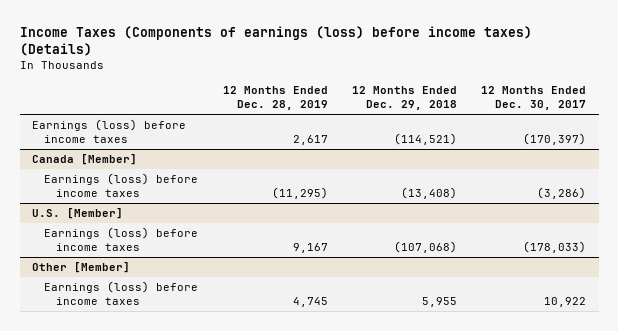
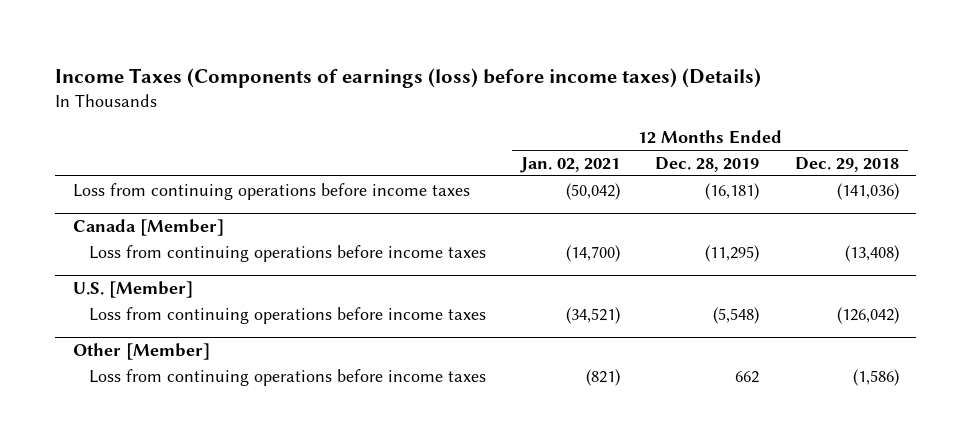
[481,86,587,111] 12 Months Ended Dec. 30, 2017 -> none
none -> [520,156,621,173] Jan. 02, 2021
[32,118,187,144] Earnings (loss) before income taxes -> [72,182,470,200] Loss from continuing operations before income taxes
[292,135,328,146] 2,617 -> [705,182,760,200] (16,181)
[394,133,458,146] (114,521) -> [836,182,899,200] (141,036)
[44,172,199,198] Earnings (loss) before income taxes -> [88,244,486,262] Loss from continuing operations before income taxes
[44,226,199,252] Earnings (loss) before income taxes -> [88,306,486,324] Loss from continuing operations before income taxes
[292,243,328,254] 9,167 -> [713,306,760,324] (5,548)
[394,241,458,254] (107,068) -> [836,306,899,324] (126,042)
[44,280,199,306] Earnings (loss) before income taxes -> [88,368,486,386] Loss from continuing operations before income taxes
[292,297,328,308] 4,745 -> [735,370,760,383] 662
[422,297,458,308] 5,955 -> [852,368,899,386] (1,586)

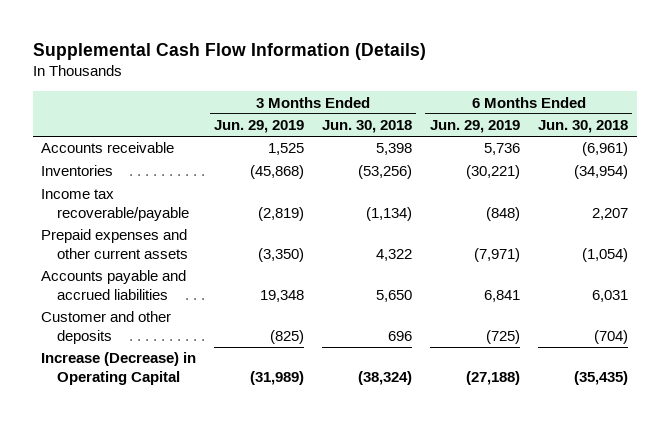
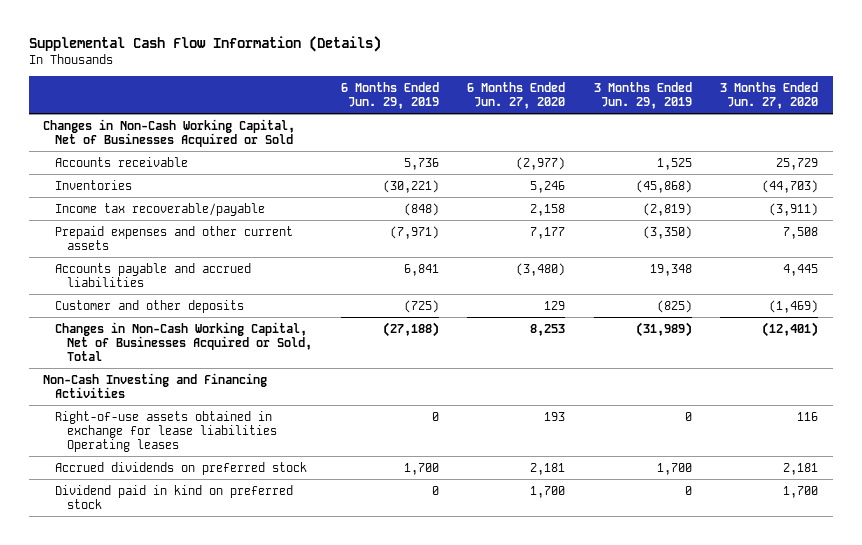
[322,120,413,134] Jun. 30, 2018 -> none
[537,120,628,134] Jun. 30, 2018 -> none
none -> [467,81,566,110] 6 Months Ended Jun. 27, 2020
none -> [720,81,819,110] 3 Months Ended Jun. 27, 2020
none -> [43,118,296,147] Changes in Non-Cash Working Capital, Net of Businesses Acquired or Sold
[41,352,197,385] Increase (Decrease) in Operating Capital -> [55,321,313,362] Changes in Non-Cash Working Capital, Net of Businesses Acquired or Sold, Total
none -> [43,372,268,398] Non-Cash Investing and Financing Activities
none -> [55,410,278,453] Right-of-use assets obtained in exchange for lease liabilities Operating leases
none -> [55,461,308,475] Accrued dividends on preferred stock
none -> [55,484,294,509] Dividend paid in kind on preferred stock

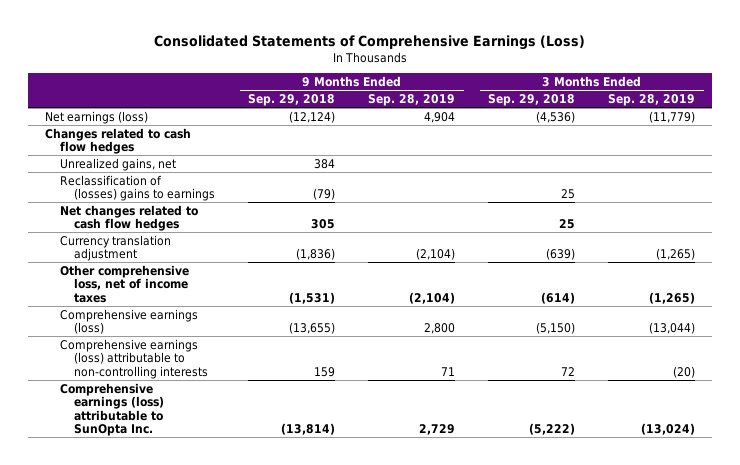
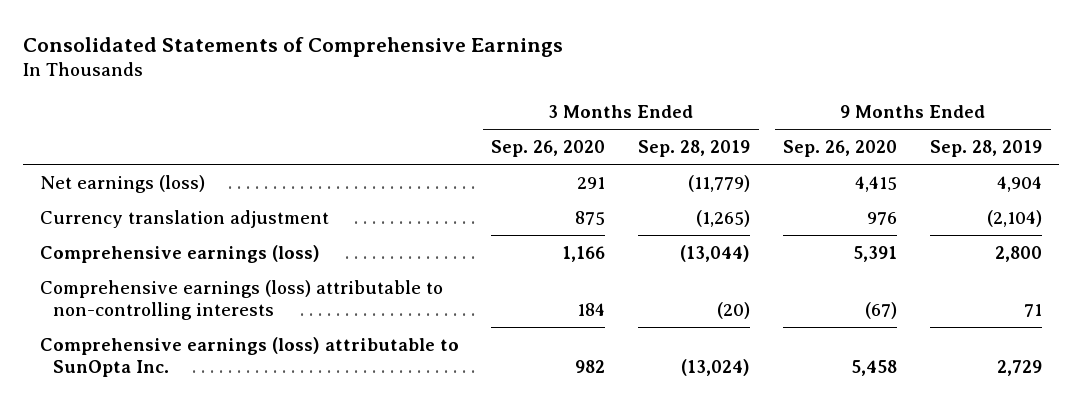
[154,35,586,51] Consolidated Statements of Comprehensive Earnings (Loss) -> [23,36,564,57] Consolidated Statements of Comprehensive Earnings
[248,94,336,107] Sep. 29, 2018 -> none
[488,94,576,107] Sep. 29, 2018 -> none
none -> [491,140,606,158] Sep. 26, 2020
none -> [783,140,898,158] Sep. 26, 2020
[44,127,191,155] Changes related to cash flow hedges -> none
[59,157,176,171] Unrealized gains, net -> none
[59,174,216,202] Reclassification of (losses) gains to earnings -> none
[59,204,198,232] Net changes related to cash flow hedges -> none
[59,264,189,303] Other comprehensive loss, net of income taxes -> none

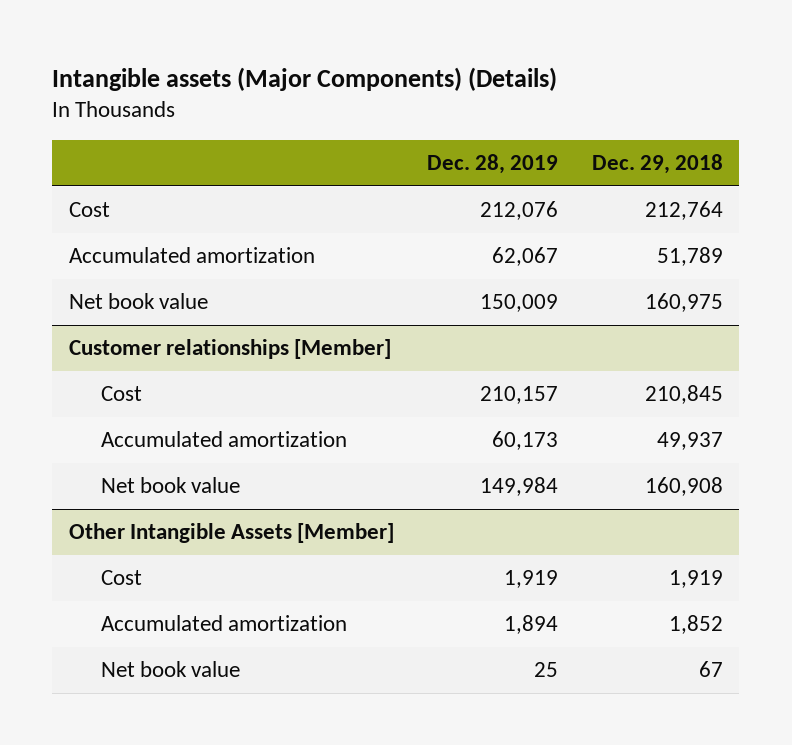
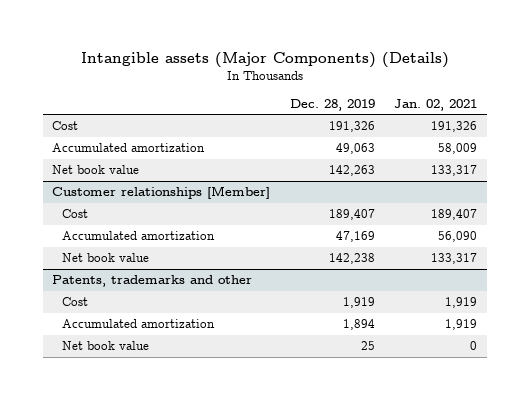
[591,154,723,175] Dec. 29, 2018 -> none
none -> [394,98,478,111] Jan. 02, 2021
[480,201,559,221] 212,076 -> [328,121,375,133] 191,326
[492,247,559,267] 62,067 -> [335,143,375,155] 49,063
[480,294,559,313] 150,009 -> [328,165,375,177] 142,263
[480,386,559,405] 210,157 -> [328,209,375,221] 189,407
[492,431,559,451] 60,173 -> [335,231,375,243] 47,169
[480,477,559,497] 149,984 -> [328,253,375,265] 142,238
[68,523,394,544] Other Intangible Assets [Member] -> [52,275,253,288] Patents, trademarks and other

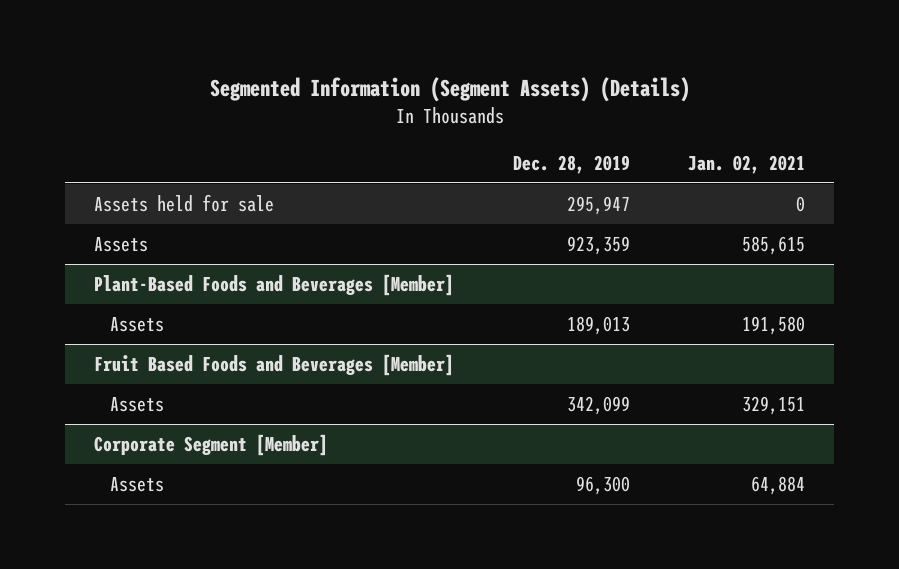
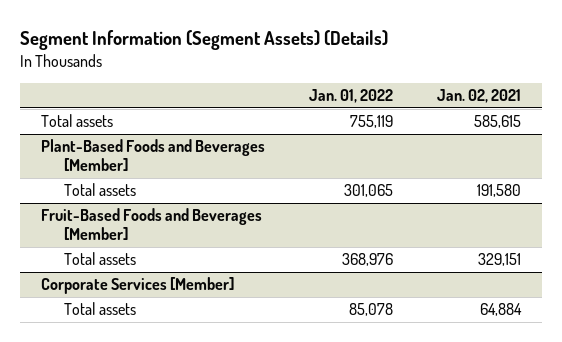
[209,77,690,103] Segmented Information (Segment Assets) (Details) -> [19,29,388,50] Segment Information (Segment Assets) (Details)
[512,154,630,174] Dec. 28, 2019 -> none
none -> [308,89,393,104] Jan. 01, 2022
[94,194,275,213] Assets held for sale -> none
[94,237,149,253] Assets -> [41,114,114,128] Total assets
[110,317,165,333] Assets -> [64,183,137,197] Total assets
[94,354,455,377] Fruit Based Foods and Beverages [Member] -> [41,208,263,241] Fruit-Based Foods and Beverages [Member]
[110,397,165,413] Assets -> [64,252,137,266] Total assets
[94,434,329,457] Corporate Segment [Member] -> [41,277,235,295] Corporate Services [Member]
[110,477,165,493] Assets -> [64,302,137,316] Total assets

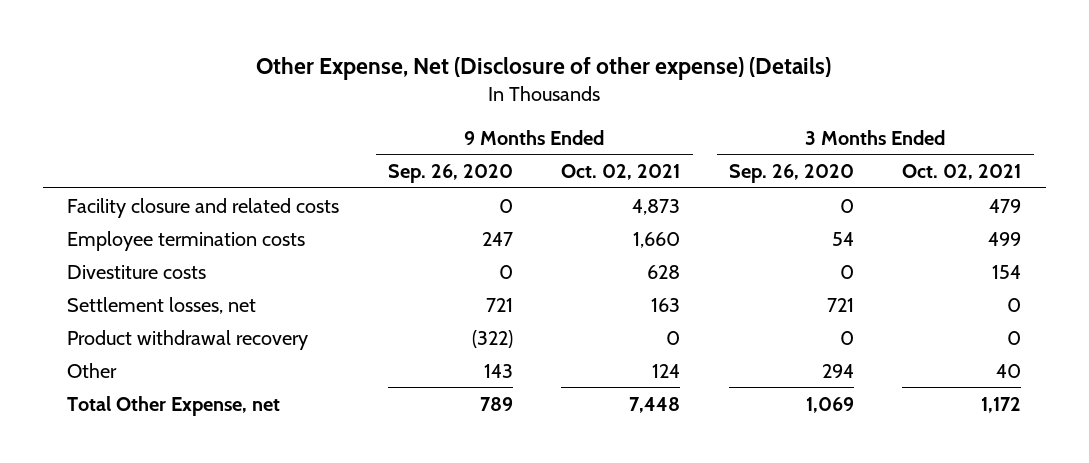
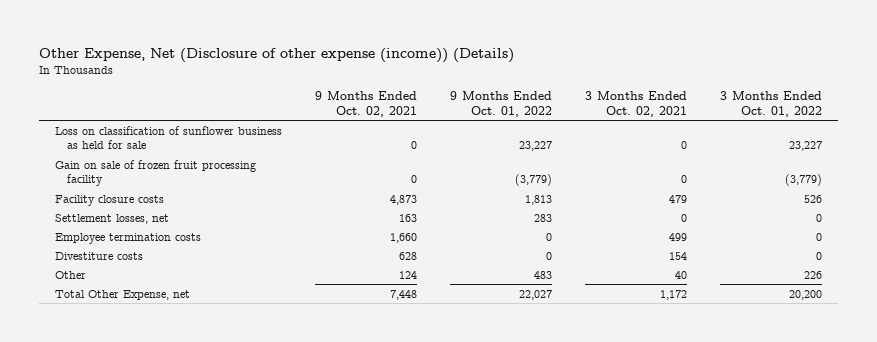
[256,57,832,81] Other Expense, Net (Disclosure of other expense) (Details) -> [39,47,515,63] Other Expense, Net (Disclosure of other expense (income)) (Details)
[387,164,513,184] Sep. 26, 2020 -> none
[728,164,854,184] Sep. 26, 2020 -> none
none -> [449,90,552,117] 9 Months Ended Oct. 01, 2022
none -> [719,90,822,117] 3 Months Ended Oct. 01, 2022
none -> [55,125,283,150] Loss on classification of sunflower business as held for sale
none -> [55,159,257,187] Gain on sale of frozen fruit processing facility
[67,197,340,218] Facility closure and related costs -> [55,194,165,206] Facility closure costs
[67,296,257,314] Settlement losses, net -> [55,213,170,224] Settlement losses, net
[67,329,309,350] Product withdrawal recovery -> none

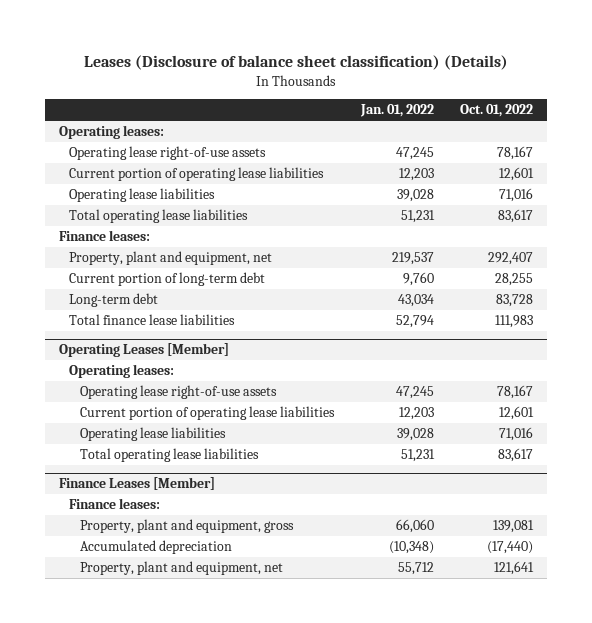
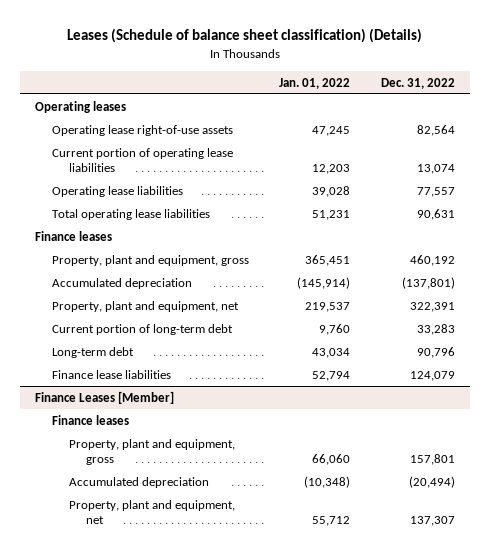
[84,54,509,70] Leases (Disclosure of balance sheet classification) (Details) -> [66,28,422,44] Leases (Schedule of balance sheet classification) (Details)
[460,104,534,118] Oct. 01, 2022 -> none
none -> [380,77,455,89] Dec. 31, 2022
[58,124,164,139] Operating leases: -> [34,100,126,113] Operating leases
[58,229,150,241] Finance leases: -> [34,230,112,241] Finance leases
none -> [52,254,250,266] Property, plant and equipment, gross
none -> [52,277,193,289] Accumulated depreciation
[58,343,229,358] Operating Leases [Member] -> none
[69,363,175,378] Operating leases: -> none
[79,384,277,399] Operating lease right-of-use assets -> none
[79,405,335,420] Current portion of operating lease liabilities -> none
[79,426,226,441] Operating lease liabilities -> none
[79,447,259,462] Total operating lease liabilities -> none
[69,313,236,325] Total finance lease liabilities -> [52,369,172,379] Finance lease liabilities
[69,497,161,509] Finance leases: -> [52,414,130,425] Finance leases

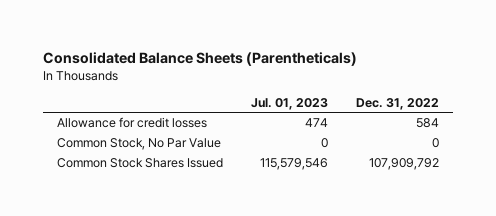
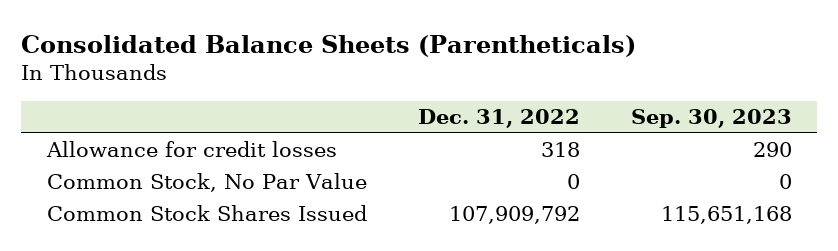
[250,97,328,110] Jul. 01, 2023 -> none
none -> [630,109,792,129] Sep. 30, 2023
[416,118,440,129] 584 -> [540,142,580,158] 318

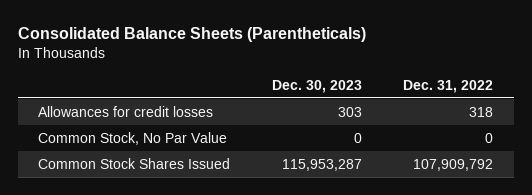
[630,109,792,129] Sep. 30, 2023 -> none
none -> [271,79,362,93] Dec. 30, 2023
[45,141,337,158] Allowance for credit losses -> [38,105,214,117] Allowances for credit losses

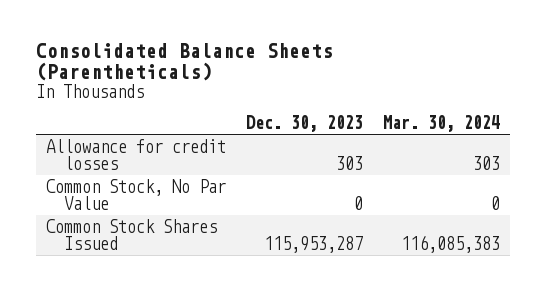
[403,79,494,93] Dec. 31, 2022 -> none
none -> [383,115,501,133] Mar. 30, 2024
[38,105,214,117] Allowances for credit losses -> [46,138,227,170] Allowance for credit losses

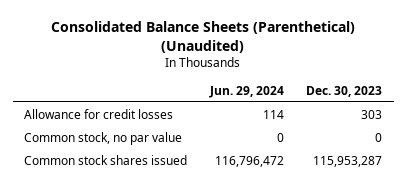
[36,42,334,82] Consolidated Balance Sheets (Parentheticals) -> [51,20,356,53] Consolidated Balance Sheets (Parenthetical) (Unaudited)
[383,115,501,133] Mar. 30, 2024 -> none
none -> [208,85,284,98] Jun. 29, 2024
[46,178,227,210] Common Stock, No Par Value -> [24,131,183,145] Common stock, no par value
[46,218,218,250] Common Stock Shares Issued -> [24,154,188,165] Common stock shares issued

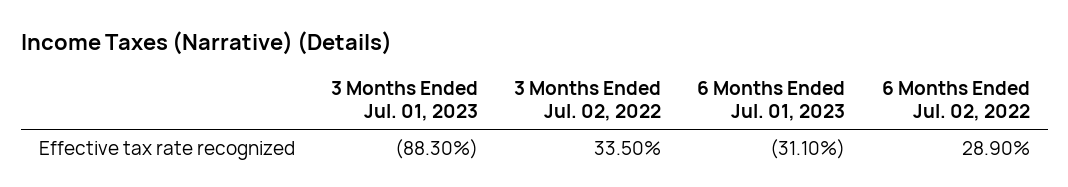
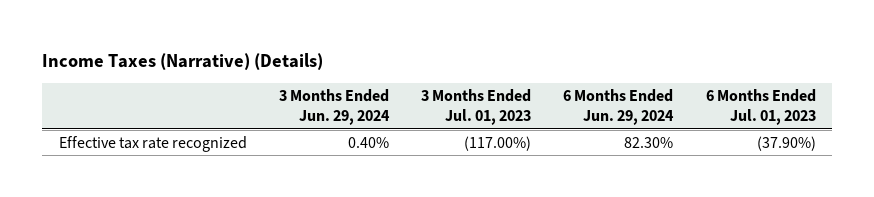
[514,80,662,122] 3 Months Ended Jul. 02, 2022 -> none
[881,80,1030,122] 6 Months Ended Jul. 02, 2022 -> none
none -> [278,88,390,126] 3 Months Ended Jun. 29, 2024
none -> [563,88,675,126] 6 Months Ended Jun. 29, 2024
[394,139,478,160] (88.30%) -> [464,135,532,151] (117.00%)
[770,139,846,160] (31.10%) -> [756,135,816,151] (37.90%)

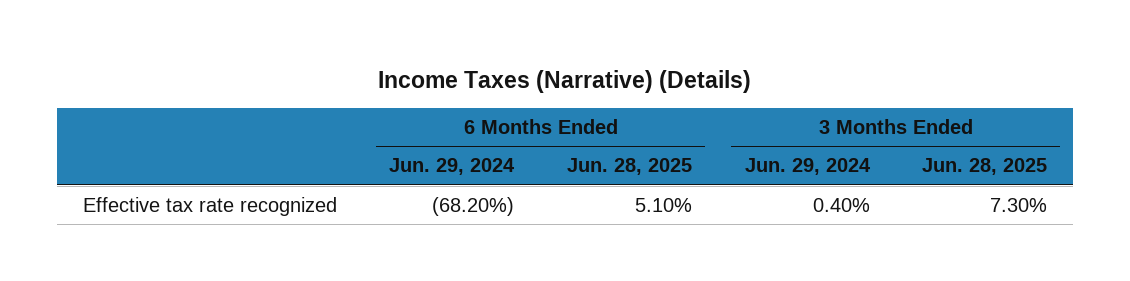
[421,88,532,126] 3 Months Ended Jul. 01, 2023 -> none
[705,88,816,126] 6 Months Ended Jul. 01, 2023 -> none
none -> [567,158,693,176] Jun. 28, 2025
none -> [922,158,1048,176] Jun. 28, 2025
[624,136,674,148] 82.30% -> [432,197,515,217] (68.20%)

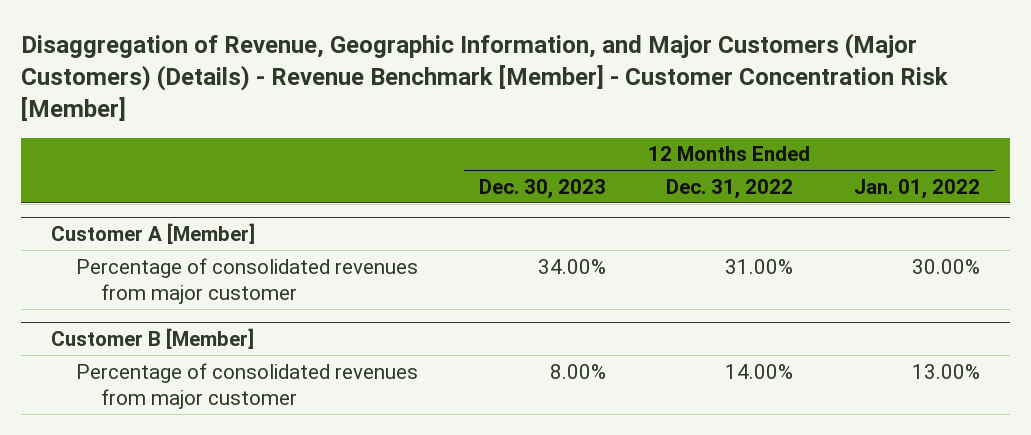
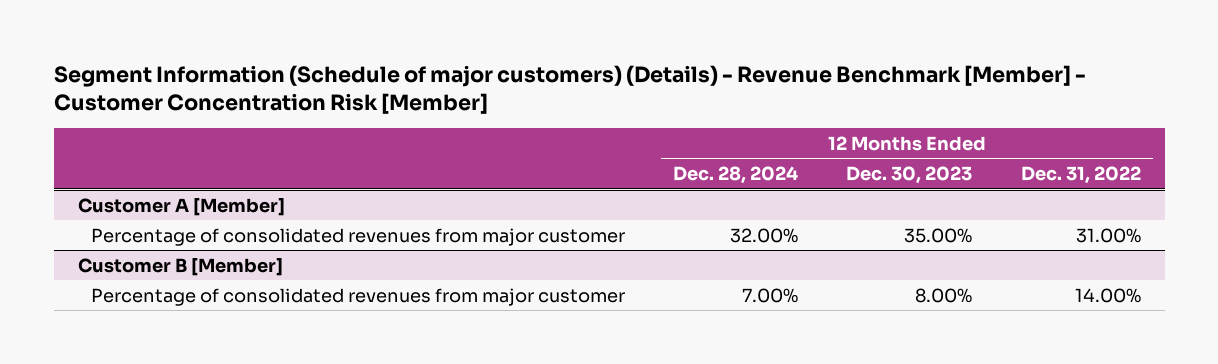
[20,32,948,122] Disaggregation of Revenue, Geographic Information, and Major Customers (Major Customers) (Details) - Revenue Benchmark [Member] - Customer Concentration Risk [Member] -> [53,64,1086,114] Segment Information (Schedule of major customers) (Details) - Revenue Benchmark [Member] - Customer Concentration Risk [Member]
[853,178,980,199] Jan. 01, 2022 -> none
none -> [672,166,798,185] Dec. 28, 2024
[537,258,606,274] 34.00% -> [904,227,973,243] 35.00%

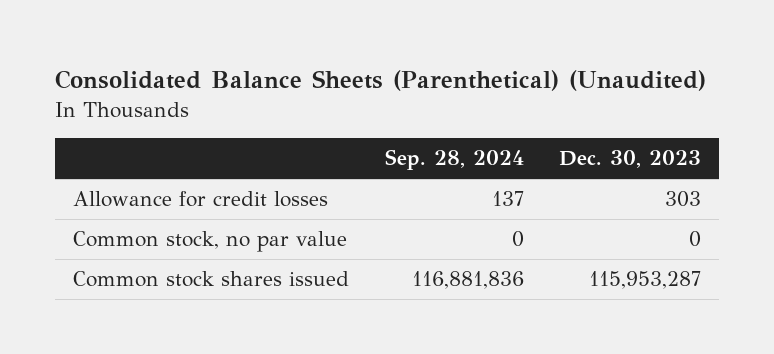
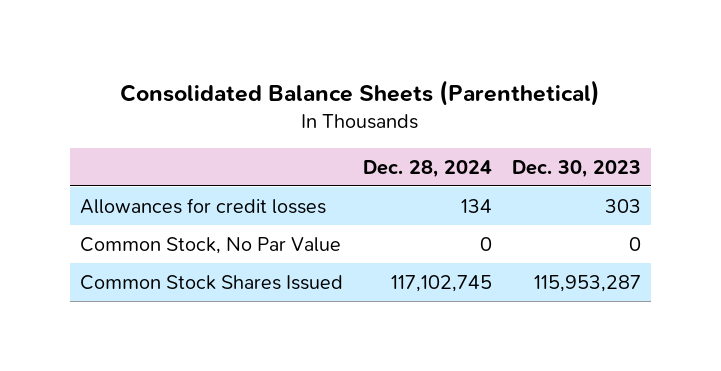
[55,70,707,92] Consolidated Balance Sheets (Parenthetical) (Unaudited) -> [120,79,601,106] Consolidated Balance Sheets (Parenthetical)
[384,149,524,171] Sep. 28, 2024 -> none
none -> [362,159,492,178] Dec. 28, 2024
[73,191,329,208] Allowance for credit losses -> [79,197,326,214] Allowances for credit losses
[73,231,348,253] Common stock, no par value -> [79,236,341,254] Common Stock, No Par Value
[73,271,350,288] Common stock shares issued -> [79,274,343,290] Common Stock Shares Issued

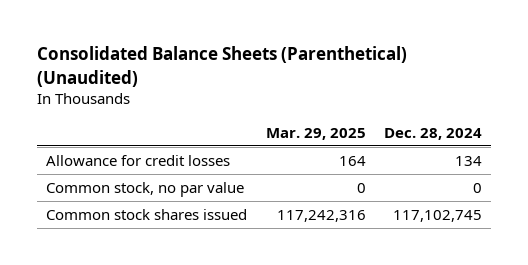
[120,79,601,106] Consolidated Balance Sheets (Parenthetical) -> [37,46,408,87] Consolidated Balance Sheets (Parenthetical) (Unaudited)
[512,159,642,178] Dec. 30, 2023 -> none
none -> [265,127,366,140] Mar. 29, 2025
[79,197,326,214] Allowances for credit losses -> [46,155,231,167] Allowance for credit losses
[79,236,341,254] Common Stock, No Par Value -> [46,182,245,198] Common stock, no par value
[79,274,343,290] Common Stock Shares Issued -> [46,209,248,221] Common stock shares issued

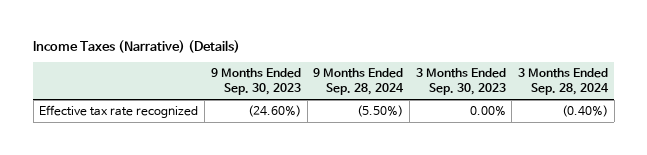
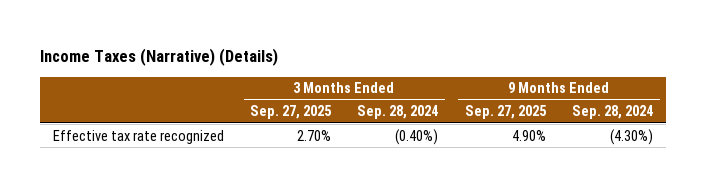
[210,68,301,96] 9 Months Ended Sep. 30, 2023 -> none
[415,68,506,96] 3 Months Ended Sep. 30, 2023 -> none
none -> [250,105,333,120] Sep. 27, 2025
none -> [464,105,547,120] Sep. 27, 2025
[357,105,404,118] (5.50%) -> [610,128,654,145] (4.30%)

